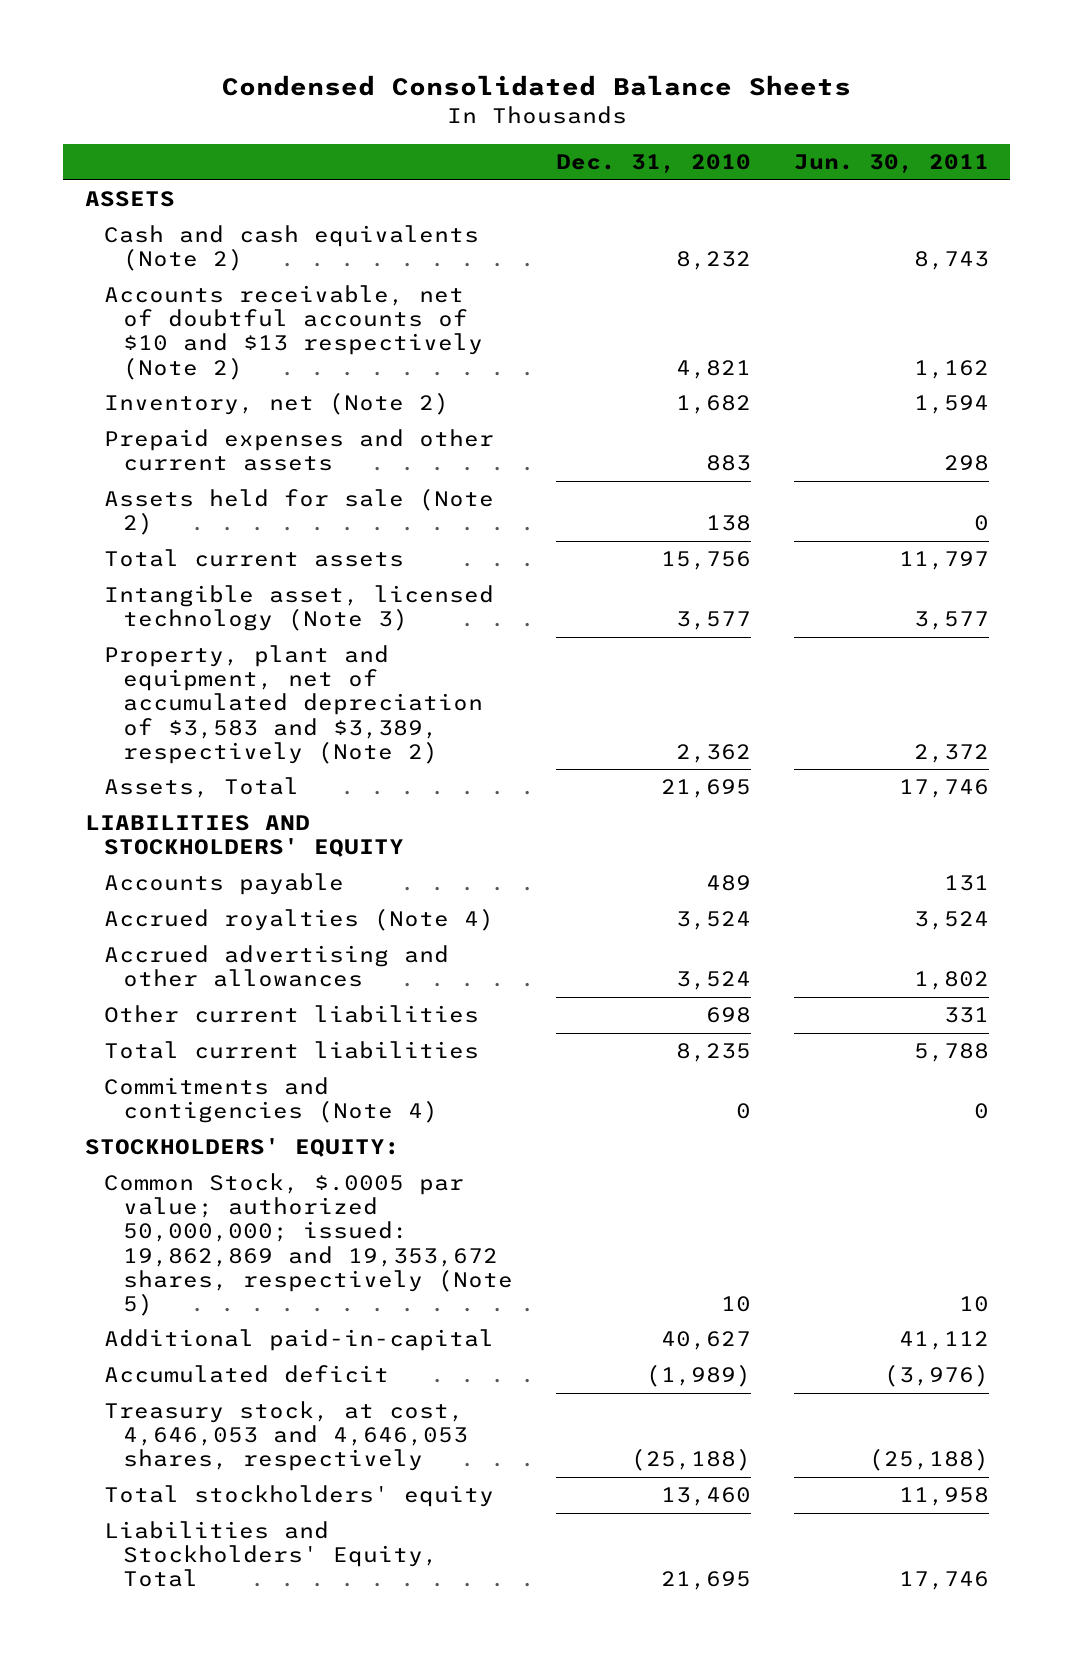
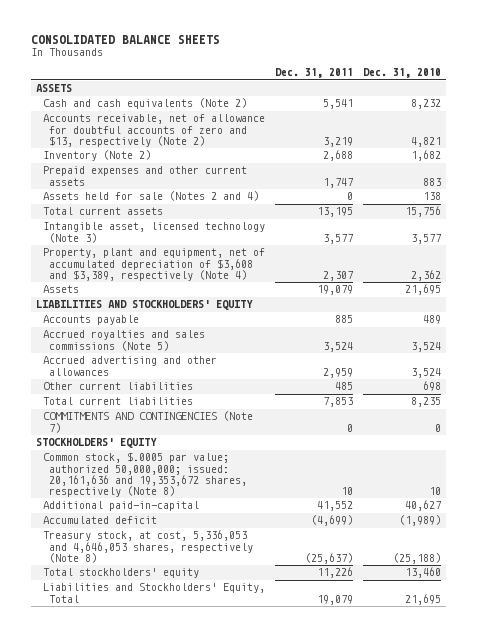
[221,75,851,97] Condensed Consolidated Balance Sheets -> [30,35,220,45] CONSOLIDATED BALANCE SHEETS
[793,154,989,174] Jun. 30, 2011 -> none
none -> [274,68,353,79] Dec. 31, 2011
[103,285,484,380] Accounts receivable, net of doubtful accounts of $10 and $13 respectively (Note 2) -> [42,114,265,147] Accounts receivable, net of allowance for doubtful accounts of zero and $13, respectively (Note 2)
[103,392,449,416] Inventory, net (Note 2) -> [42,150,151,162] Inventory (Note 2)
[103,488,494,536] Assets held for sale (Note 2) -> [42,191,259,202] Assets held for sale (Notes 2 and 4)
[103,645,484,764] Property, plant and equipment, net of accumulated depreciation of $3,583 and $3,389, respectively (Note 2) -> [42,248,265,281] Property, plant and equipment, net of accumulated depreciation of $3,608 and $3,389, respectively (Note 4)
[103,777,299,799] Assets, Total -> [42,285,79,294] Assets
[103,908,494,932] Accrued royalties (Note 4) -> [42,330,205,351] Accrued royalties and sales commissions (Note 5)
[103,1077,439,1124] Commitments and contigencies (Note 4) -> [42,411,253,433] COMMITMENTS AND CONTINGENCIES (Note 7)
[84,1138,400,1158] STOCKHOLDERS' EQUITY: -> [35,438,157,449] STOCKHOLDERS' EQUITY
[103,1173,514,1316] Common Stock, $.0005 par value; authorized 50,000,000; issued: 19,862,869 and 19,353,672 shares, respectively (Note 5) -> [42,452,248,497] Common stock, $.0005 par value; authorized 50,000,000; issued: 20,161,636 and 19,353,672 shares, respectively (Note 8)
[103,1401,469,1472] Treasury stock, at cost, 4,646,053 and 4,646,053 shares, respectively -> [42,530,254,563] Treasury stock, at cost, 5,336,053 and 4,646,053 shares, respectively (Note 8)

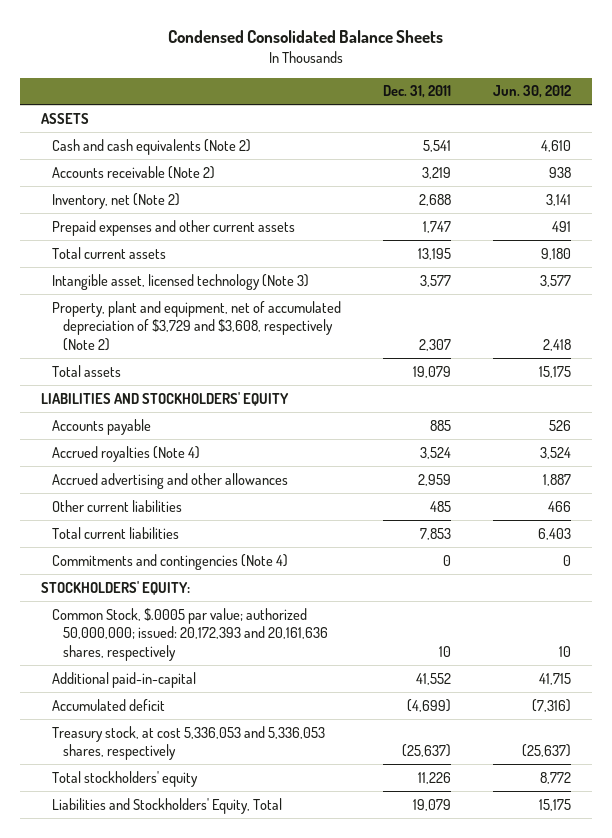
[30,35,220,45] CONSOLIDATED BALANCE SHEETS -> [168,30,444,44] Condensed Consolidated Balance Sheets
[363,68,442,79] Dec. 31, 2010 -> none
none -> [492,85,571,99] Jun. 30, 2012
[42,114,265,147] Accounts receivable, net of allowance for doubtful accounts of zero and $13, respectively (Note 2) -> [51,165,215,179] Accounts receivable (Note 2)
[42,150,151,162] Inventory (Note 2) -> [51,192,180,209] Inventory, net (Note 2)
[42,191,259,202] Assets held for sale (Notes 2 and 4) -> none
[42,248,265,281] Property, plant and equipment, net of accumulated depreciation of $3,608 and $3,389, respectively (Note 4) -> [51,300,341,352] Property, plant and equipment, net of accumulated depreciation of $3,729 and $3,608, respectively (Note 2)
[42,285,79,294] Assets -> [51,364,121,377] Total assets
[42,330,205,351] Accrued royalties and sales commissions (Note 5) -> [51,445,200,462] Accrued royalties (Note 4)
[42,411,253,433] COMMITMENTS AND CONTINGENCIES (Note 7) -> [51,553,288,570] Commitments and contingencies (Note 4)
[35,438,157,449] STOCKHOLDERS' EQUITY -> [41,580,191,595] STOCKHOLDERS' EQUITY:
[42,452,248,497] Common stock, $.0005 par value; authorized 50,000,000; issued: 20,161,636 and 19,353,672 shares, respectively (Note 8) -> [51,607,328,662] Common Stock, $.0005 par value; authorized 50,000,000; issued: 20,172,393 and 20,161,636 shares, respectively
[42,530,254,563] Treasury stock, at cost, 5,336,053 and 4,646,053 shares, respectively (Note 8) -> [51,725,325,761] Treasury stock, at cost 5,336,053 and 5,336,053 shares, respectively

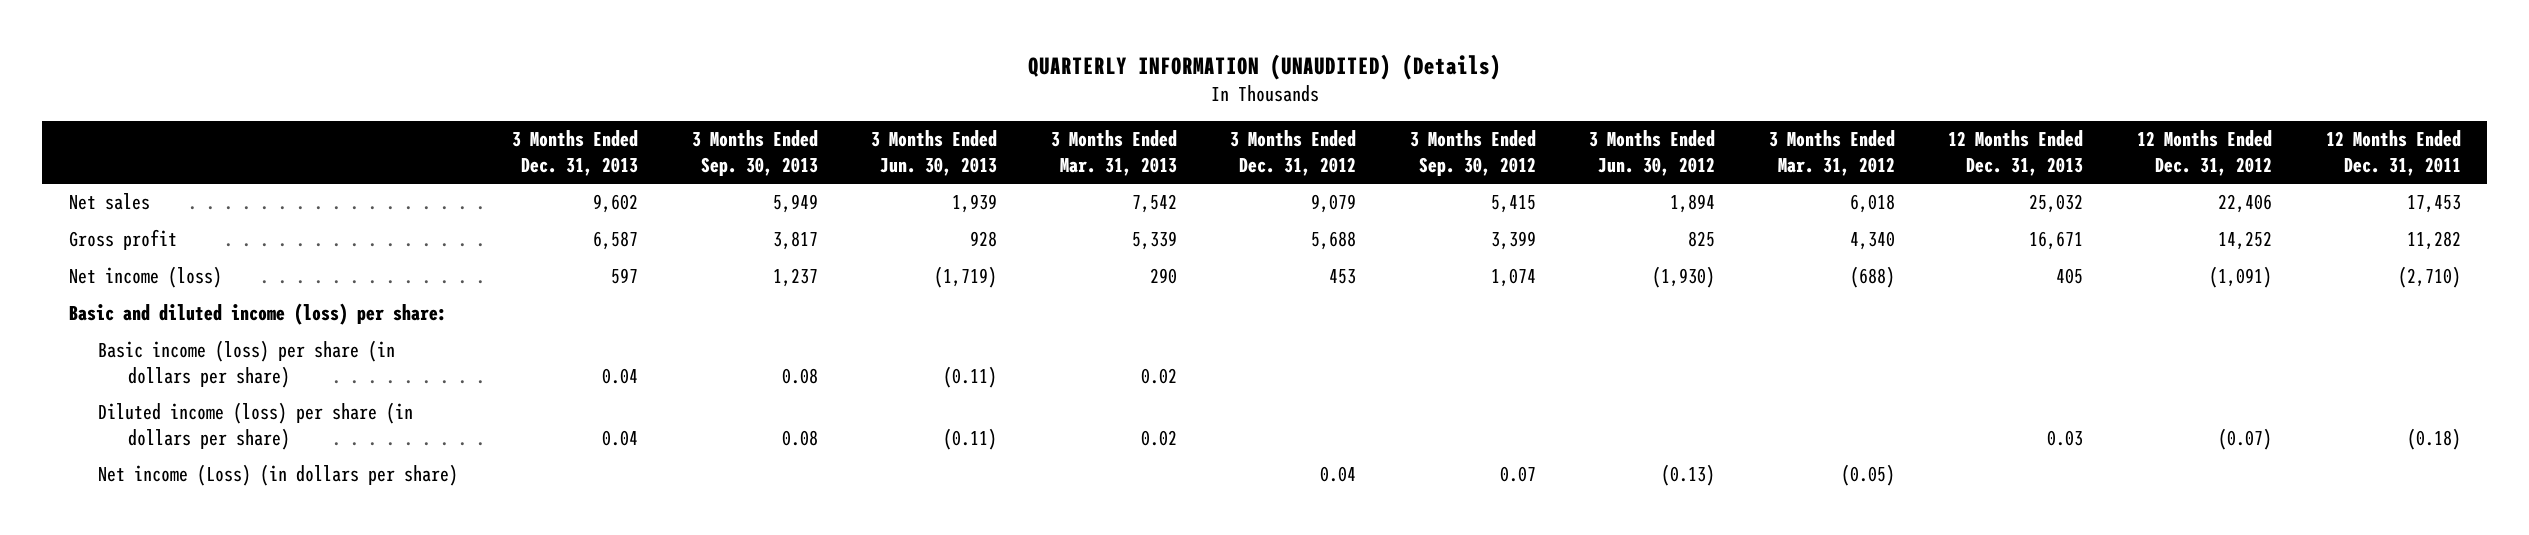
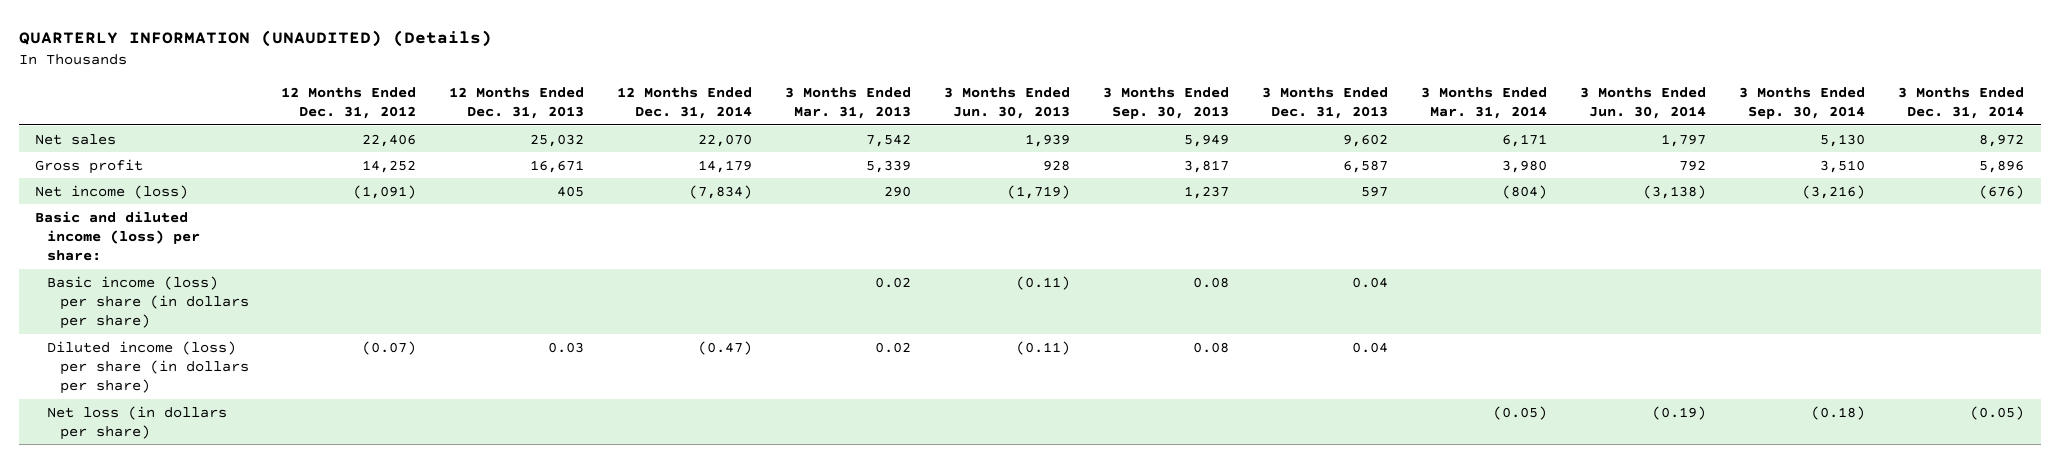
[1230,130,1357,177] 3 Months Ended Dec. 31, 2012 -> none
[1409,130,1536,177] 3 Months Ended Sep. 30, 2012 -> none
[1589,130,1716,177] 3 Months Ended Jun. 30, 2012 -> none
[1768,130,1895,177] 3 Months Ended Mar. 31, 2012 -> none
[2325,130,2461,177] 12 Months Ended Dec. 31, 2011 -> none
none -> [617,86,753,120] 12 Months Ended Dec. 31, 2014
none -> [1421,86,1548,120] 3 Months Ended Mar. 31, 2014
none -> [1580,86,1707,120] 3 Months Ended Jun. 30, 2014
none -> [1739,86,1866,120] 3 Months Ended Sep. 30, 2014
none -> [1898,86,2025,120] 3 Months Ended Dec. 31, 2014
[98,464,459,487] Net income (Loss) (in dollars per share) -> [47,405,228,441] Net loss (in dollars per share)

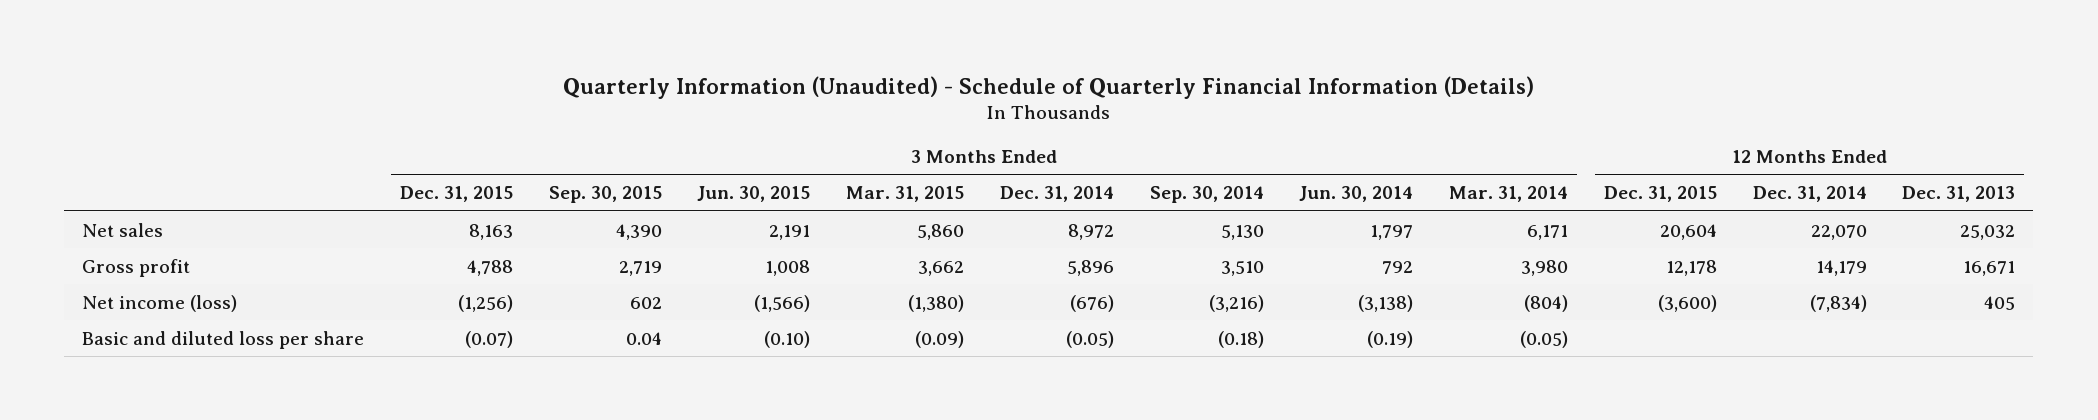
[18,29,492,47] QUARTERLY INFORMATION (UNAUDITED) (Details) -> [562,75,1534,99] Quarterly Information (Unaudited) - Schedule of Quarterly Financial Information (Details)
[281,86,417,120] 12 Months Ended Dec. 31, 2012 -> none
[785,86,912,120] 3 Months Ended Mar. 31, 2013 -> none
[944,86,1071,120] 3 Months Ended Jun. 30, 2013 -> none
[1103,86,1230,120] 3 Months Ended Sep. 30, 2013 -> none
[1262,86,1389,120] 3 Months Ended Dec. 31, 2013 -> none
none -> [400,186,514,203] Dec. 31, 2015
none -> [548,186,662,204] Sep. 30, 2015
none -> [697,186,811,203] Jun. 30, 2015
none -> [846,186,965,203] Mar. 31, 2015
none -> [1603,186,1717,203] Dec. 31, 2015
[35,210,201,262] Basic and diluted income (loss) per share: -> none
[47,275,249,330] Basic income (loss) per share (in dollars per share) -> none
[47,340,249,395] Diluted income (loss) per share (in dollars per share) -> none
[47,405,228,441] Net loss (in dollars per share) -> [82,330,365,349] Basic and diluted loss per share

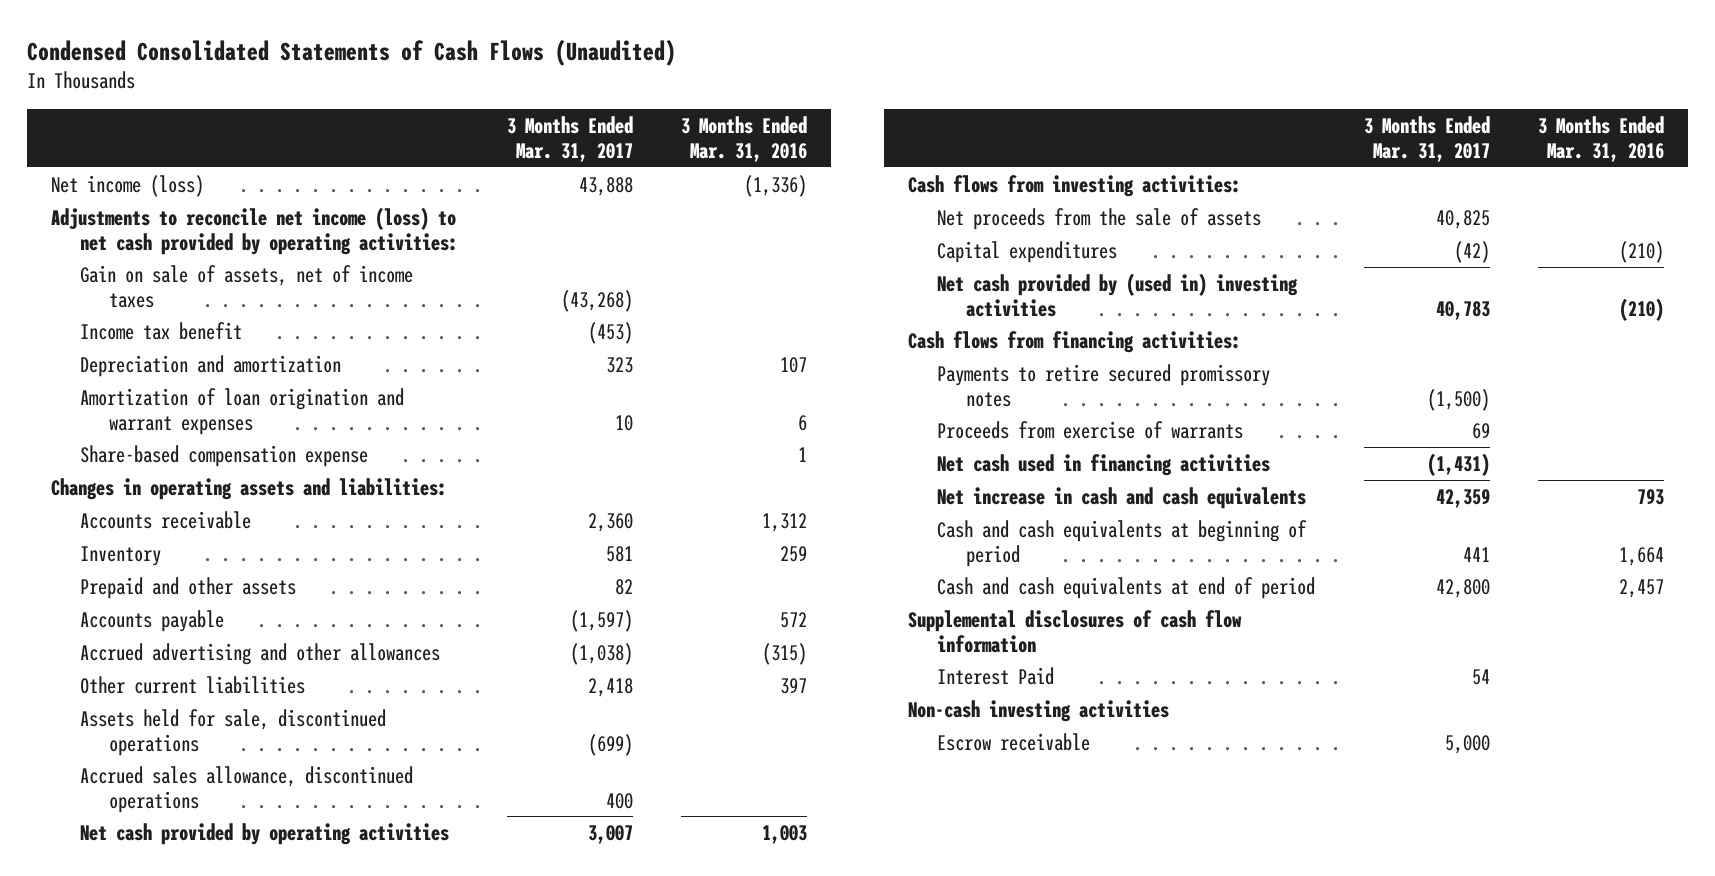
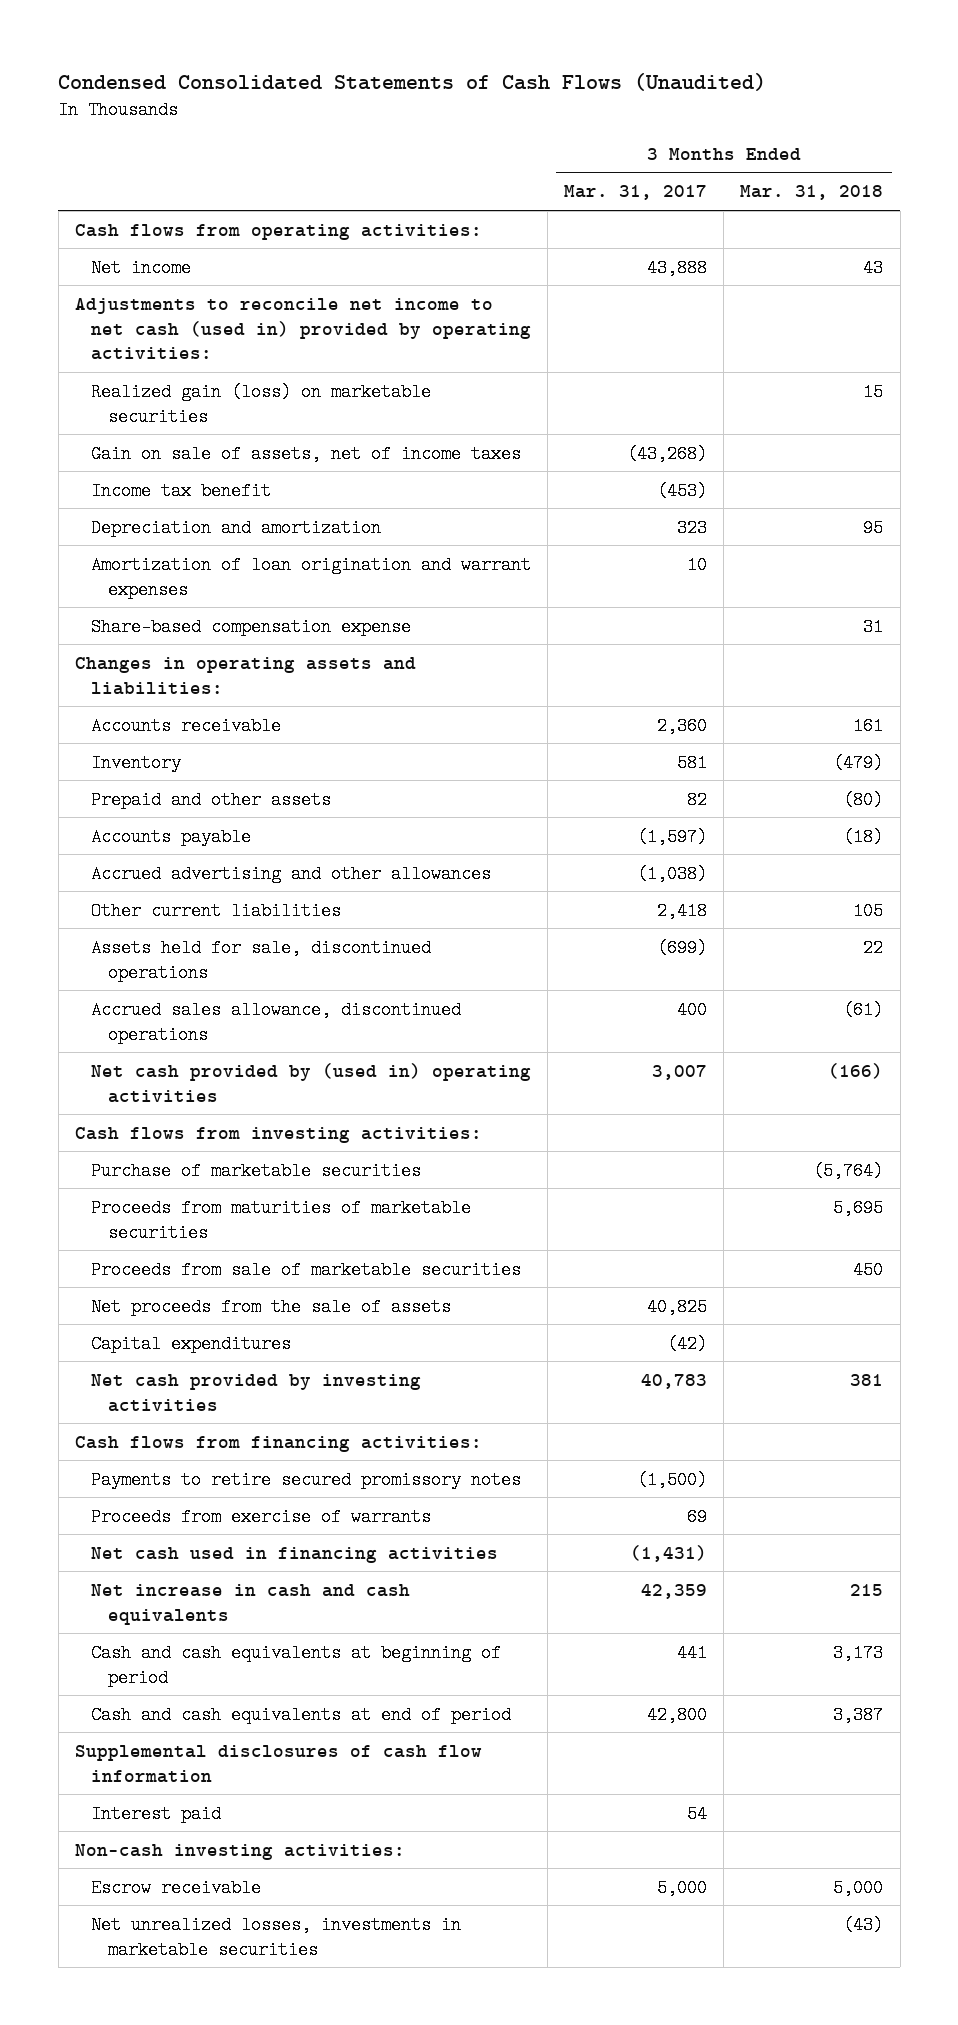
[681,116,808,163] 3 Months Ended Mar. 31, 2016 -> none
none -> [740,185,884,201] Mar. 31, 2018
none -> [74,223,482,240] Cash flows from operating activities:
[51,174,205,197] Net income (loss) -> [91,258,192,277] Net income
[51,206,459,255] Adjustments to reconcile net income (loss) to net cash provided by operating activities: -> [74,297,532,361] Adjustments to reconcile net income to net cash (used in) provided by operating activities:
none -> [91,382,432,426] Realized gain (loss) on marketable securities
[80,822,450,845] Net cash provided by operating activities -> [91,1062,532,1103] Net cash provided by (used in) operating activities
none -> [91,1161,422,1180] Purchase of marketable securities
none -> [91,1198,472,1242] Proceeds from maturities of marketable securities
none -> [91,1260,522,1279] Proceeds from sale of marketable securities
[937,272,1299,317] Net cash provided by (used in) investing activities -> [91,1373,422,1412] Net cash provided by investing activities
[937,666,1055,685] Interest Paid -> [91,1804,222,1823] Interest paid
[908,699,1170,722] Non-cash investing activities -> [74,1843,405,1860] Non-cash investing activities:
none -> [91,1915,462,1959] Net unrealized losses, investments in marketable securities

